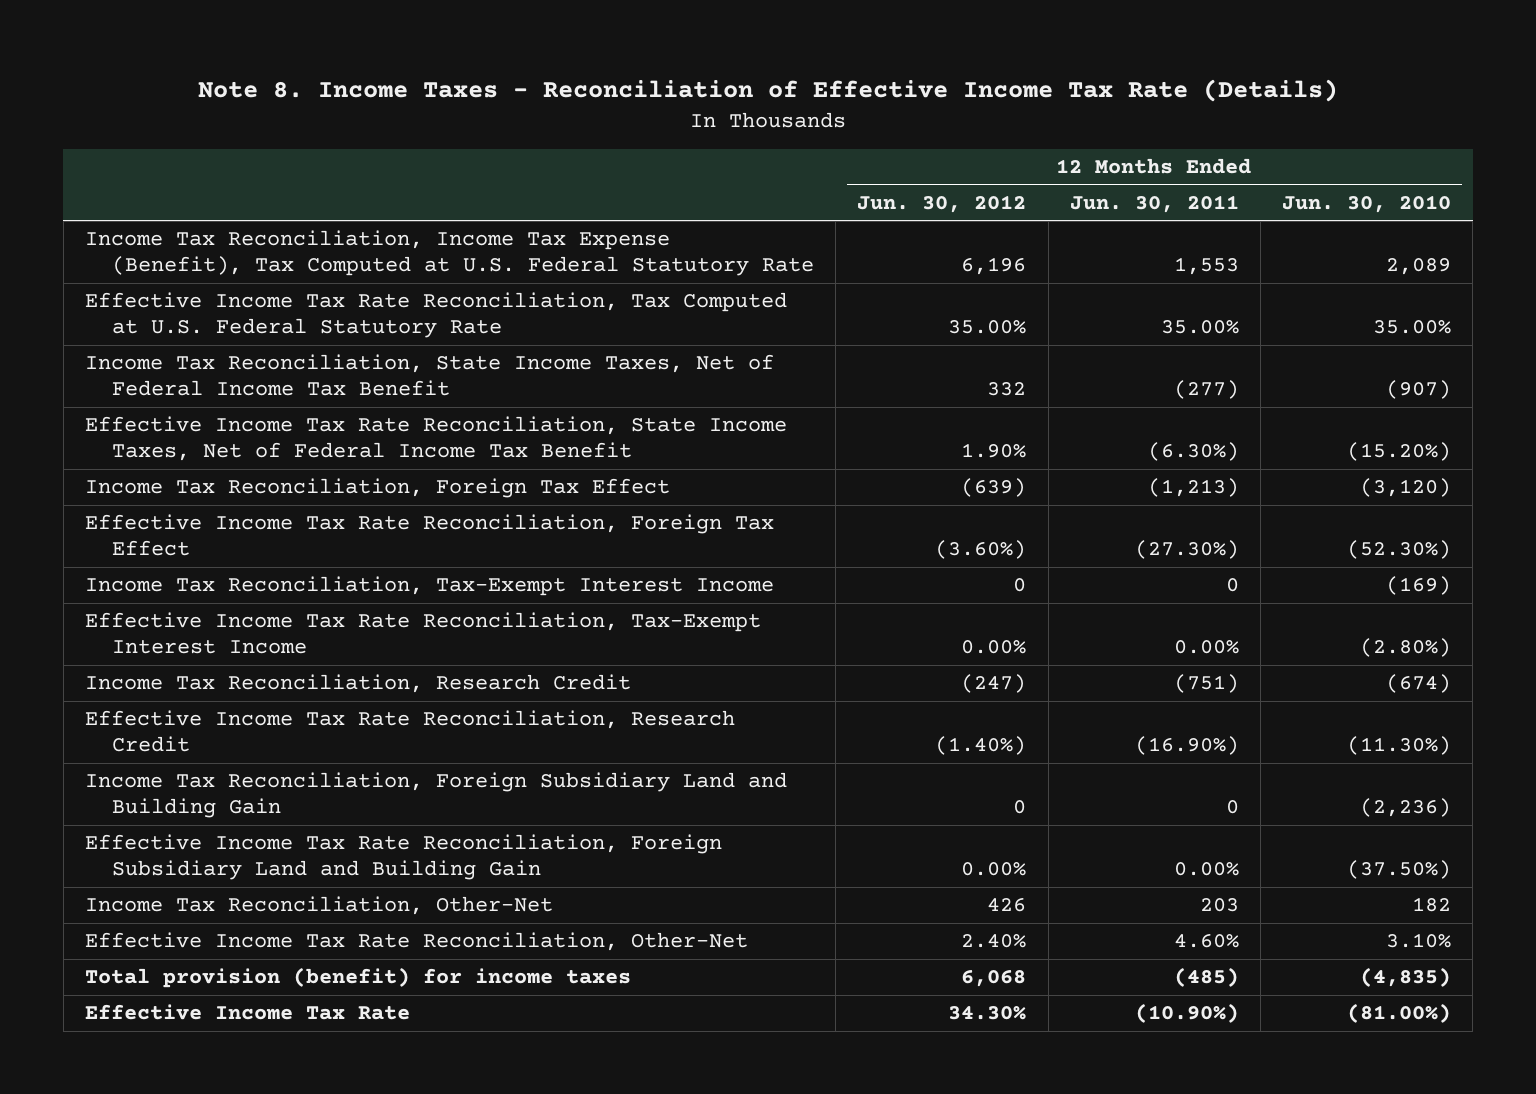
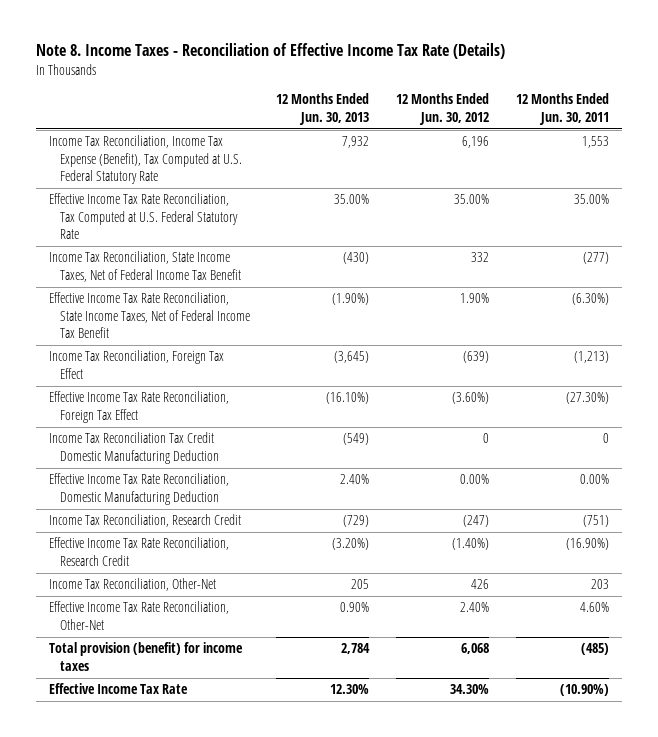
[1282,194,1452,213] Jun. 30, 2010 -> none
none -> [276,93,370,125] 12 Months Ended Jun. 30, 2013
[84,576,774,597] Income Tax Reconciliation, Tax-Exempt Interest Income -> none
none -> [48,432,219,464] Income Tax Reconciliation Tax Credit Domestic Manufacturing Deduction
[84,612,761,655] Effective Income Tax Rate Reconciliation, Tax-Exempt Interest Income -> [48,473,229,505] Effective Income Tax Rate Reconciliation, Domestic Manufacturing Deduction
[84,772,787,819] Income Tax Reconciliation, Foreign Subsidiary Land and Building Gain -> none
[84,834,722,881] Effective Income Tax Rate Reconciliation, Foreign Subsidiary Land and Building Gain -> none

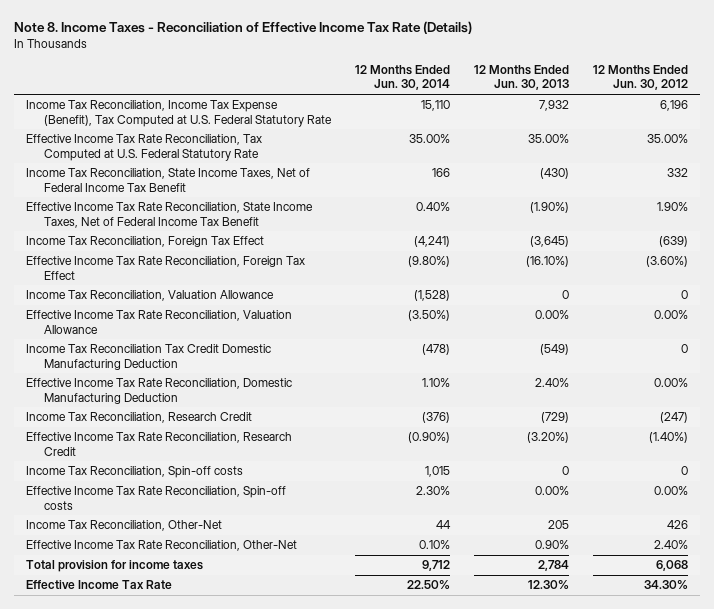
[515,93,609,125] 12 Months Ended Jun. 30, 2011 -> none
none -> [355,65,451,91] 12 Months Ended Jun. 30, 2014
none -> [25,290,274,302] Income Tax Reconciliation, Valuation Allowance
none -> [25,310,292,334] Effective Income Tax Rate Reconciliation, Valuation Allowance
none -> [25,466,243,479] Income Tax Reconciliation, Spin-off costs
none -> [25,486,286,510] Effective Income Tax Rate Reconciliation, Spin-off costs
[48,642,243,671] Total provision (benefit) for income taxes -> [25,560,203,573] Total provision for income taxes

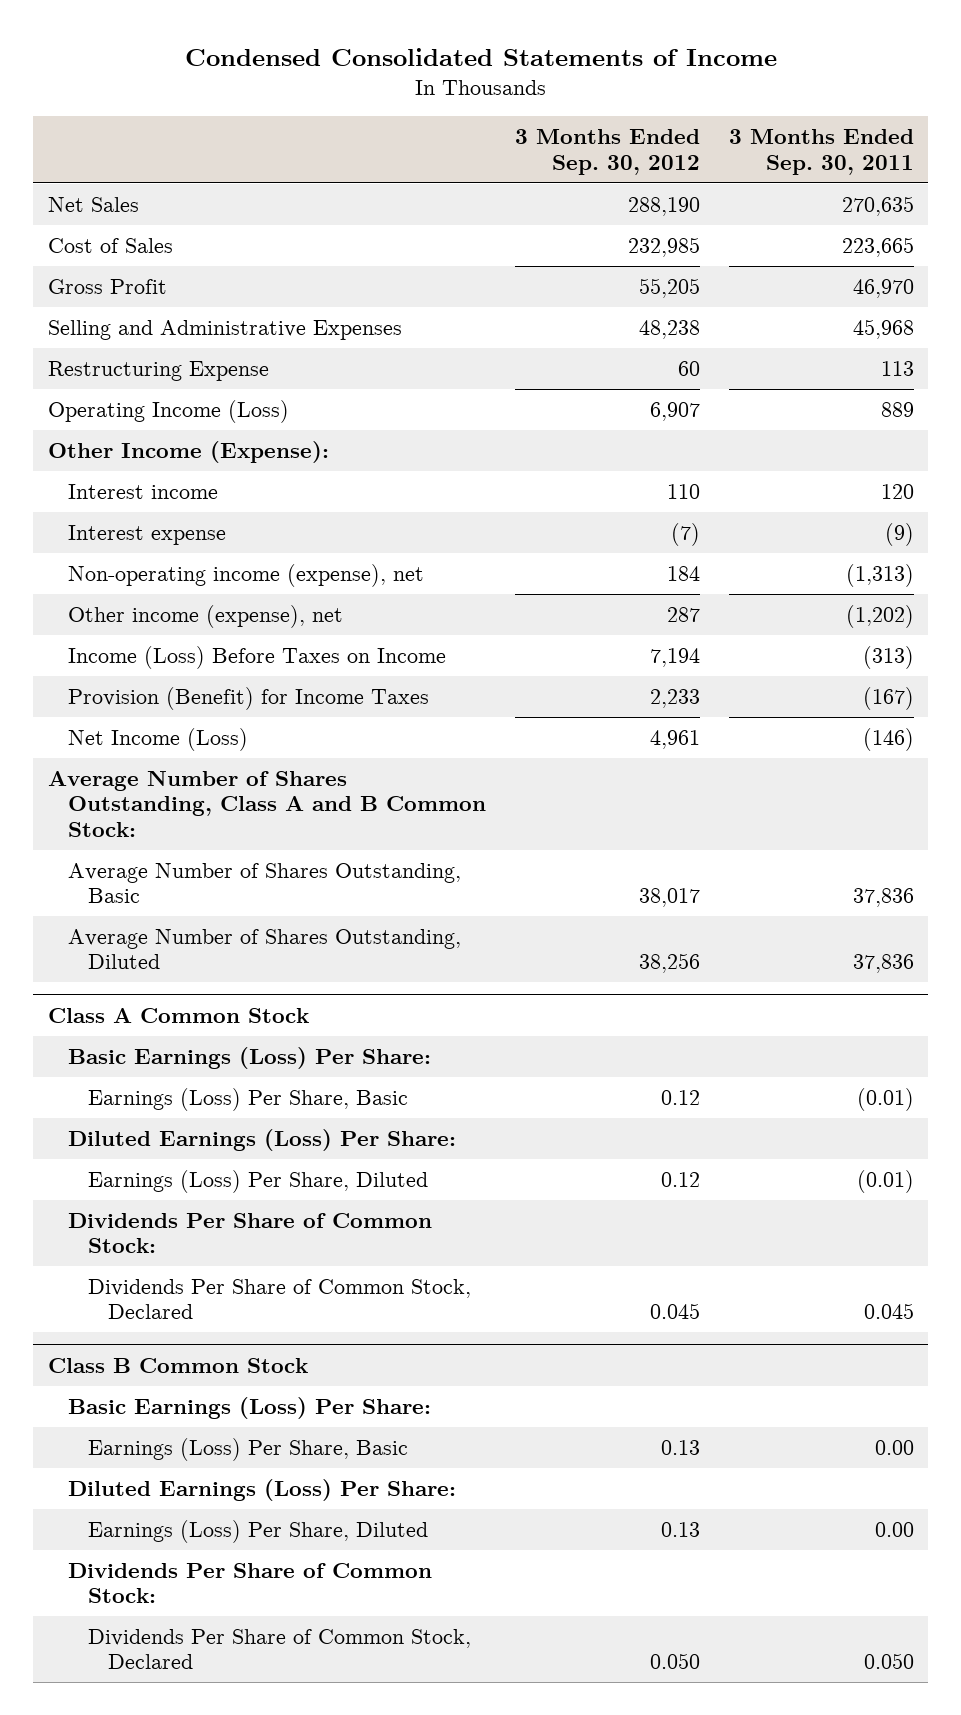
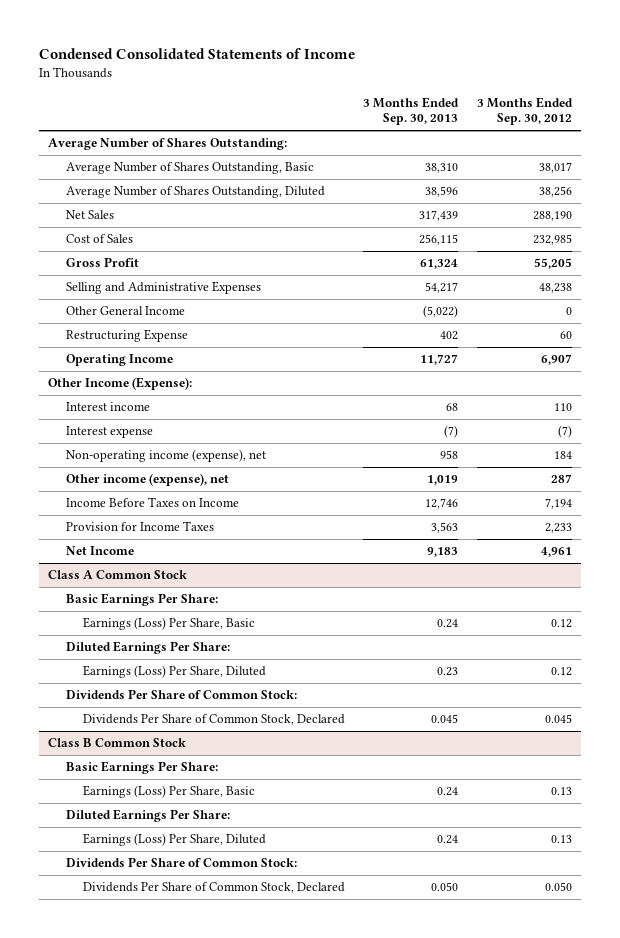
[728,129,914,175] 3 Months Ended Sep. 30, 2011 -> none
none -> [363,96,460,126] 3 Months Ended Sep. 30, 2013
none -> [47,138,287,151] Average Number of Shares Outstanding:
[67,862,461,904] Average Number of Shares Outstanding, Basic -> [65,162,314,175] Average Number of Shares Outstanding, Basic
[67,928,461,970] Average Number of Shares Outstanding, Diluted -> [65,186,325,199] Average Number of Shares Outstanding, Diluted
none -> [65,306,185,316] Other General Income
[47,399,289,423] Operating Income (Loss) -> [65,354,173,367] Operating Income
[47,770,486,837] Average Number of Shares Outstanding, Class A and B Common Stock: -> none
[67,645,446,669] Income (Loss) Before Taxes on Income -> [65,497,239,508] Income Before Taxes on Income
[67,686,429,710] Provision (Benefit) for Income Taxes -> [65,521,214,532] Provision for Income Taxes
[67,727,248,751] Net Income (Loss) -> [65,546,134,556] Net Income
[67,1046,431,1069] Basic Earnings (Loss) Per Share: -> [65,593,218,607] Basic Earnings Per Share:
[67,1128,456,1151] Diluted Earnings (Loss) Per Share: -> [65,641,230,655] Diluted Earnings Per Share:
[67,1396,431,1419] Basic Earnings (Loss) Per Share: -> [65,761,218,775] Basic Earnings Per Share:
[67,1478,456,1501] Diluted Earnings (Loss) Per Share: -> [65,809,230,823] Diluted Earnings Per Share:

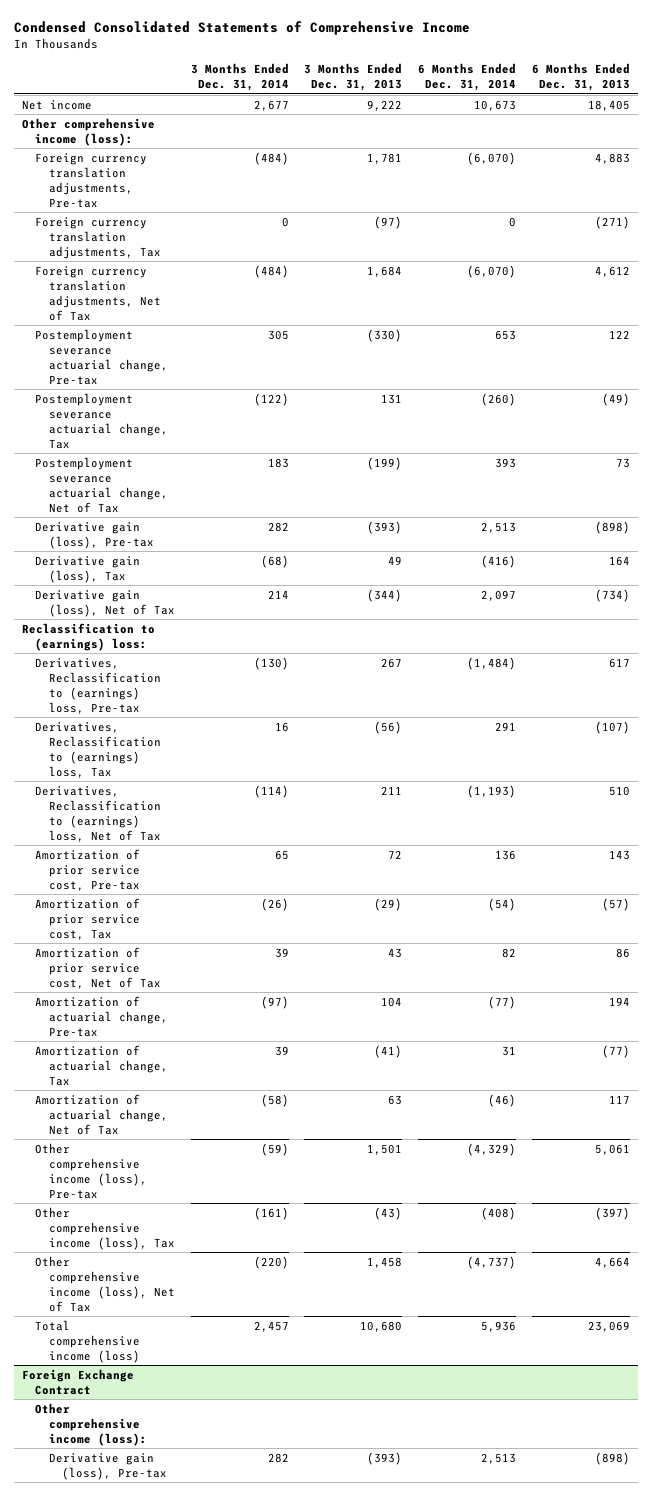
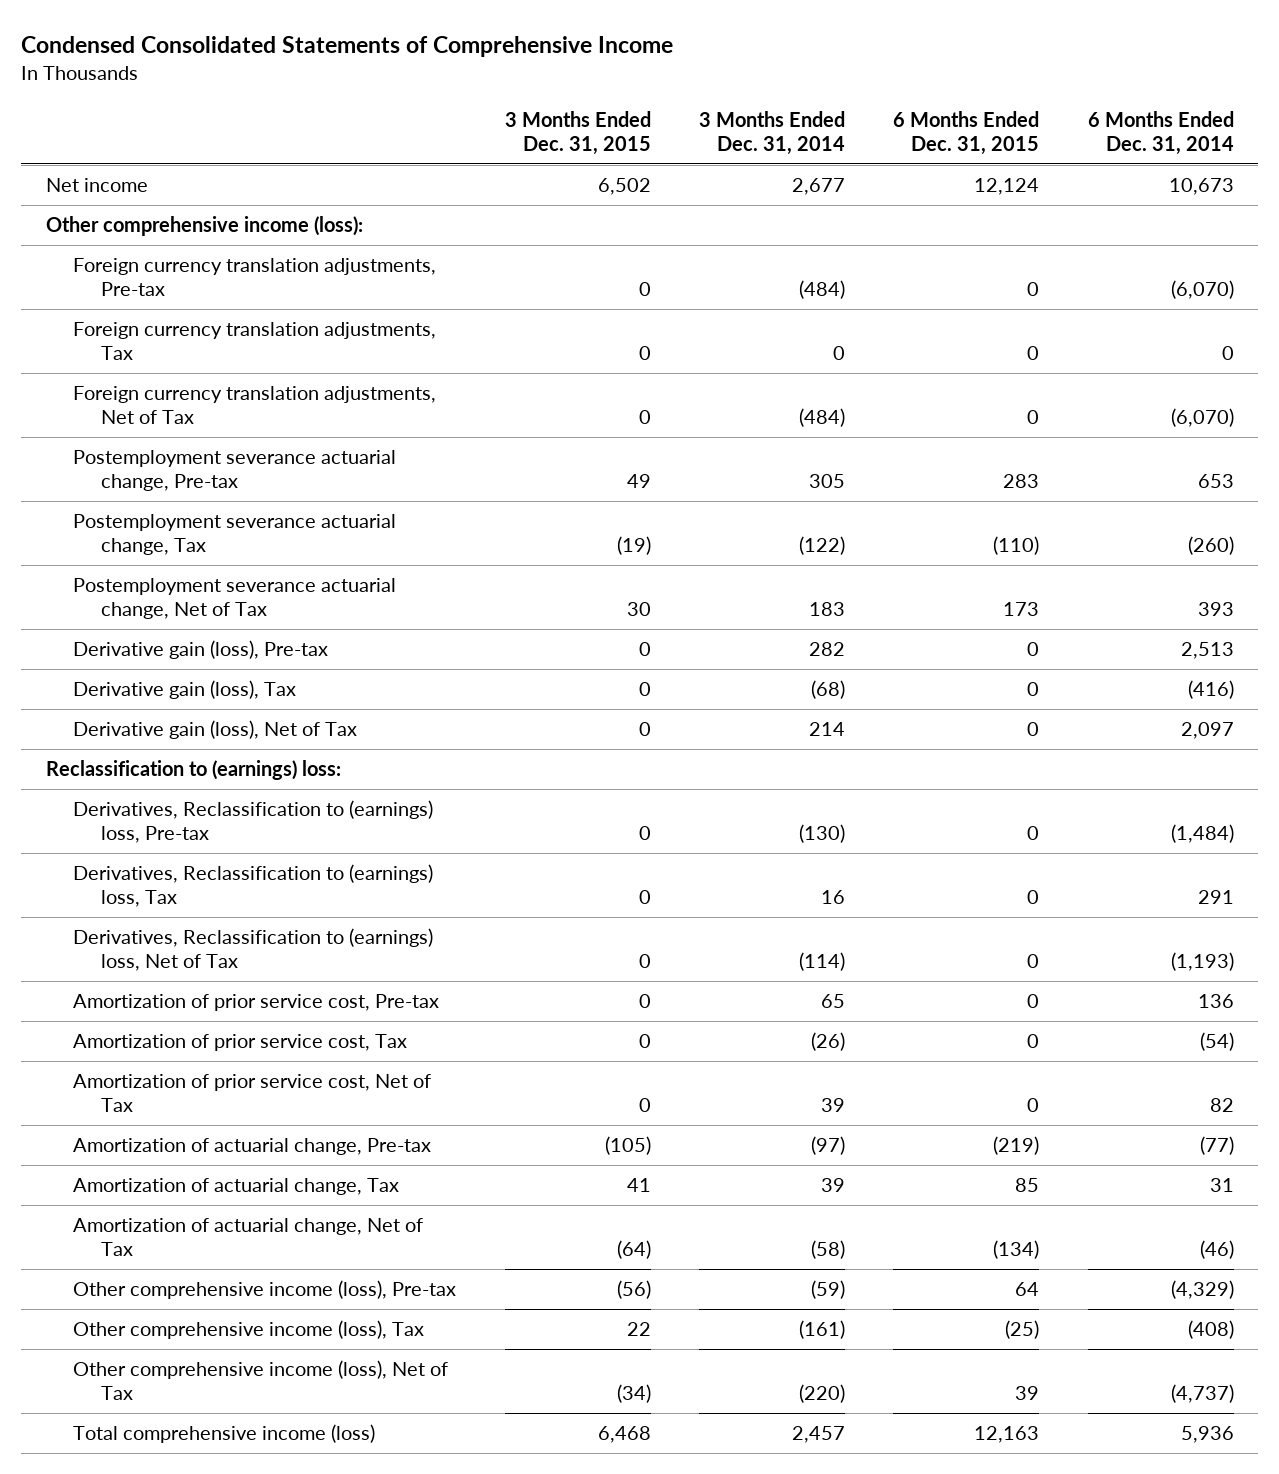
[304,63,403,92] 3 Months Ended Dec. 31, 2013 -> none
[531,63,630,92] 6 Months Ended Dec. 31, 2013 -> none
none -> [504,110,651,155] 3 Months Ended Dec. 31, 2015
none -> [893,110,1040,155] 6 Months Ended Dec. 31, 2015
[21,1368,134,1395] Foreign Exchange Contract -> none
[35,1402,147,1446] Other comprehensive income (loss): -> none
[48,1452,168,1480] Derivative gain (loss), Pre-tax -> none

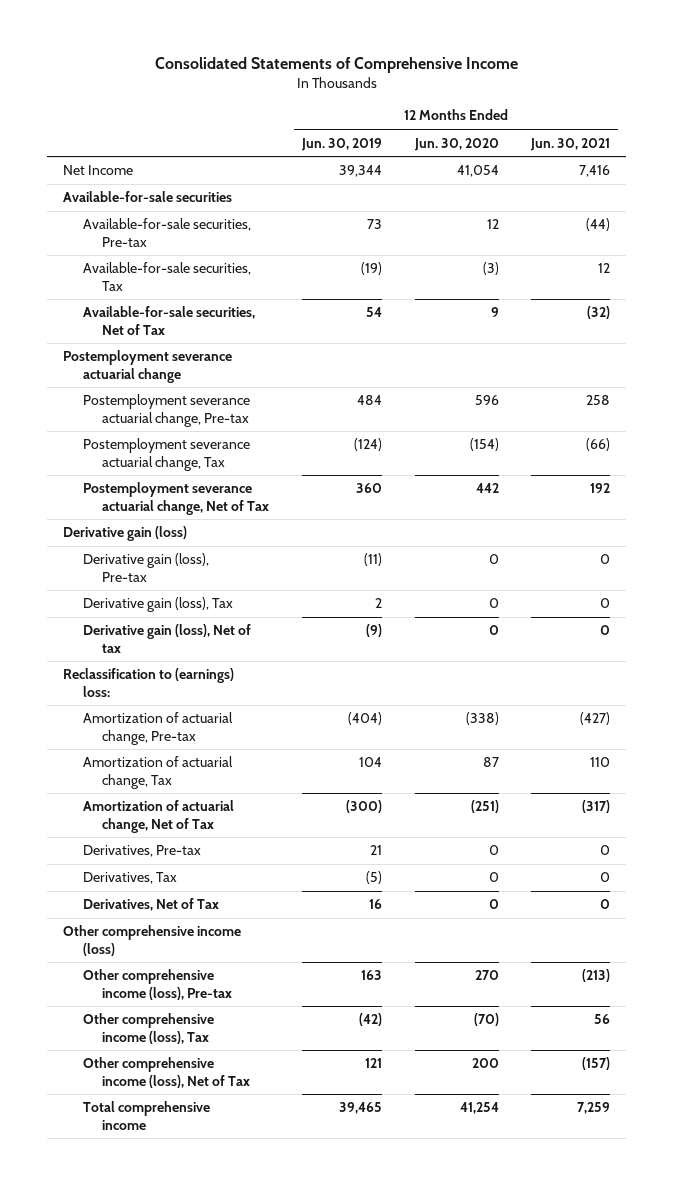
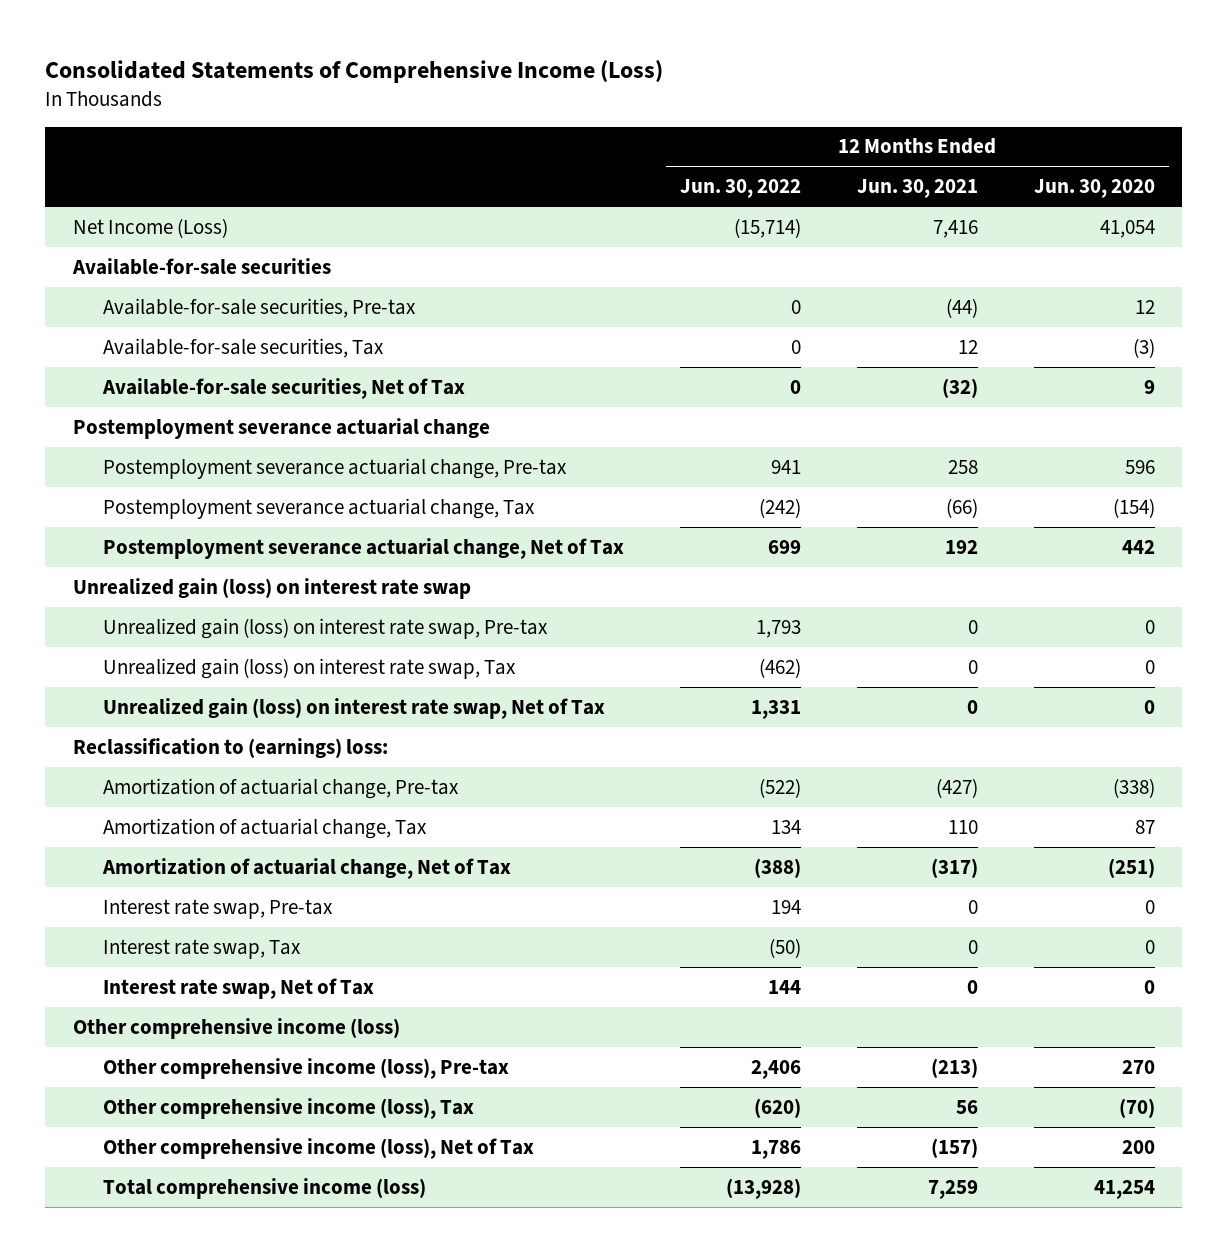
[154,56,518,73] Consolidated Statements of Comprehensive Income -> [45,59,664,83] Consolidated Statements of Comprehensive Income (Loss)
[300,137,382,151] Jun. 30, 2019 -> none
none -> [679,179,801,199] Jun. 30, 2022
[63,165,134,176] Net Income -> [73,217,229,238] Net Income (Loss)
[63,526,188,542] Derivative gain (loss) -> [73,577,472,599] Unrealized gain (loss) on interest rate swap
[82,553,209,582] Derivative gain (loss), Pre-tax -> [102,617,548,639] Unrealized gain (loss) on interest rate swap, Pre-tax
[82,597,233,613] Derivative gain (loss), Tax -> [102,657,516,679] Unrealized gain (loss) on interest rate swap, Tax
[82,624,251,653] Derivative gain (loss), Net of tax -> [102,697,605,719] Unrealized gain (loss) on interest rate swap, Net of Tax
[82,845,201,858] Derivatives, Pre-tax -> [102,898,333,919] Interest rate swap, Pre-tax
[82,872,177,885] Derivatives, Tax -> [102,938,301,959] Interest rate swap, Tax
[82,898,219,912] Derivatives, Net of Tax -> [102,977,374,999] Interest rate swap, Net of Tax
[82,1101,210,1130] Total comprehensive income -> [102,1177,426,1199] Total comprehensive income (loss)

